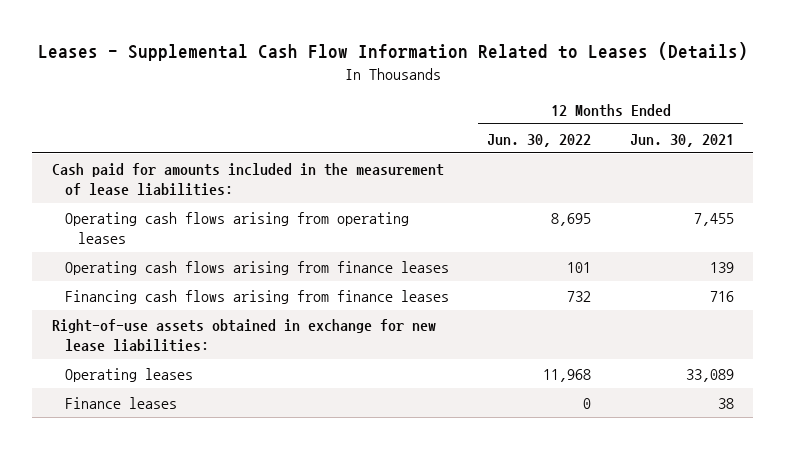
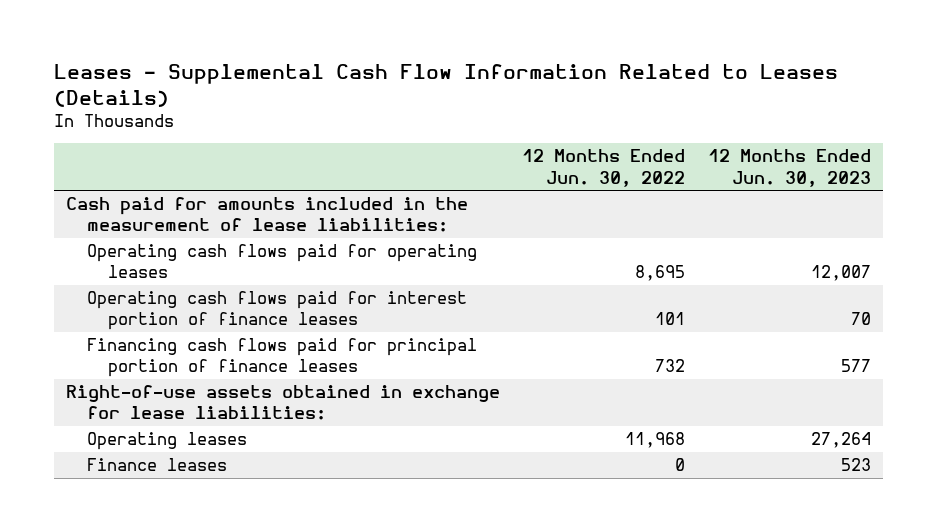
[629,133,734,147] Jun. 30, 2021 -> none
none -> [708,149,872,187] 12 Months Ended Jun. 30, 2023
[64,211,409,244] Operating cash flows arising from operating leases -> [86,244,477,279] Operating cash flows paid for operating leases
[64,260,449,275] Operating cash flows arising from finance leases -> [86,291,467,331] Operating cash flows paid for interest portion of finance leases
[64,289,449,304] Financing cash flows arising from finance leases -> [86,338,477,378] Financing cash flows paid for principal portion of finance leases
[51,318,436,352] Right-of-use assets obtained in exchange for new lease liabilities: -> [65,385,500,421] Right-of-use assets obtained in exchange for lease liabilities:

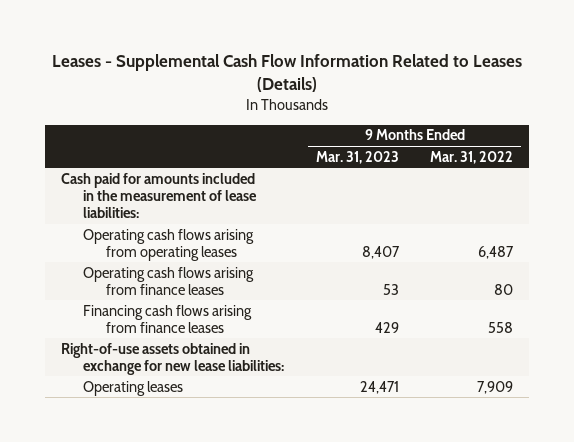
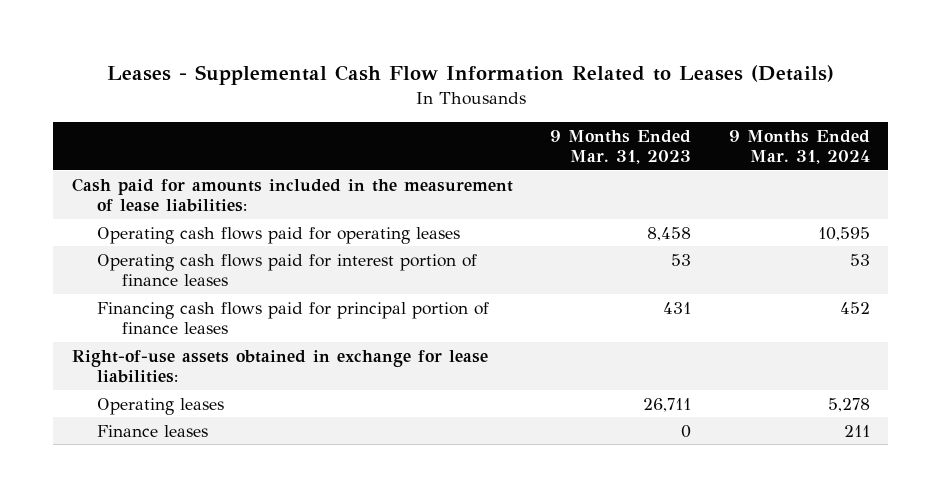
[430,150,514,164] Mar. 31, 2022 -> none
none -> [728,129,870,165] 9 Months Ended Mar. 31, 2024
[83,228,255,261] Operating cash flows arising from operating leases -> [96,226,460,244] Operating cash flows paid for operating leases
[361,245,400,259] 8,407 -> [647,226,692,241] 8,458
[83,266,255,295] Operating cash flows arising from finance leases -> [96,253,477,287] Operating cash flows paid for interest portion of finance leases
[83,304,253,333] Financing cash flows arising from finance leases -> [96,301,489,335] Financing cash flows paid for principal portion of finance leases
[374,321,399,333] 429 -> [663,301,692,314] 431
[60,342,285,375] Right-of-use assets obtained in exchange for new lease liabilities: -> [71,349,488,384] Right-of-use assets obtained in exchange for lease liabilities:
[359,380,399,394] 24,471 -> [643,397,692,412] 26,711
none -> [96,424,208,437] Finance leases

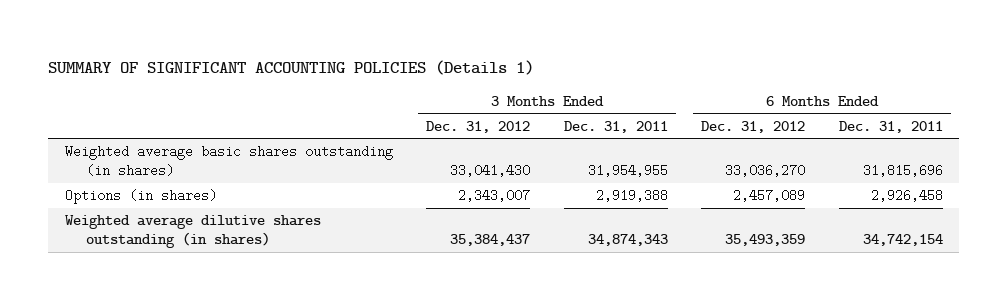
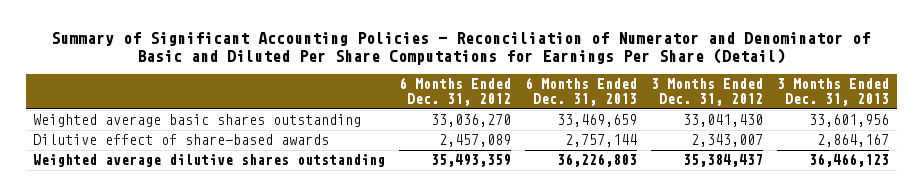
[47,59,534,75] SUMMARY OF SIGNIFICANT ACCOUNTING POLICIES (Details 1) -> [51,31,871,65] Summary of Significant Accounting Policies - Reconciliation of Numerator and Denominator of Basic and Diluted Per Share Computations for Earnings Per Share (Detail)
[563,120,668,133] Dec. 31, 2011 -> none
[838,120,943,133] Dec. 31, 2011 -> none
none -> [525,77,638,107] 6 Months Ended Dec. 31, 2013
none -> [777,78,890,107] 3 Months Ended Dec. 31, 2013
[64,145,393,177] Weighted average basic shares outstanding (in shares) -> [32,114,361,128] Weighted average basic shares outstanding
[64,189,217,205] Options (in shares) -> [32,134,329,146] Dilutive effect of share-based awards
[64,215,321,248] Weighted average dilutive shares outstanding (in shares) -> [32,154,385,168] Weighted average dilutive shares outstanding

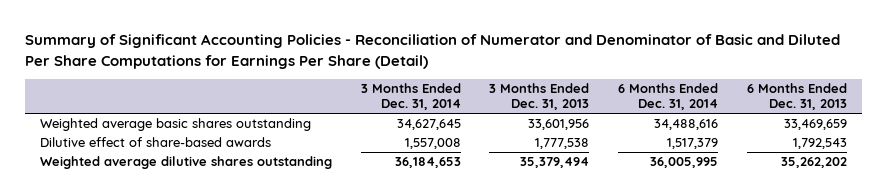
[398,77,511,107] 6 Months Ended Dec. 31, 2012 -> none
[651,78,764,107] 3 Months Ended Dec. 31, 2012 -> none
none -> [360,82,461,111] 3 Months Ended Dec. 31, 2014
none -> [618,82,719,111] 6 Months Ended Dec. 31, 2014
[565,134,638,148] 2,757,144 -> [793,138,848,150] 1,792,543
[817,134,890,148] 2,864,167 -> [535,138,590,150] 1,777,538
[557,153,638,168] 36,226,803 -> [781,157,848,169] 35,262,202
[809,153,890,168] 36,466,123 -> [520,157,590,169] 35,379,494

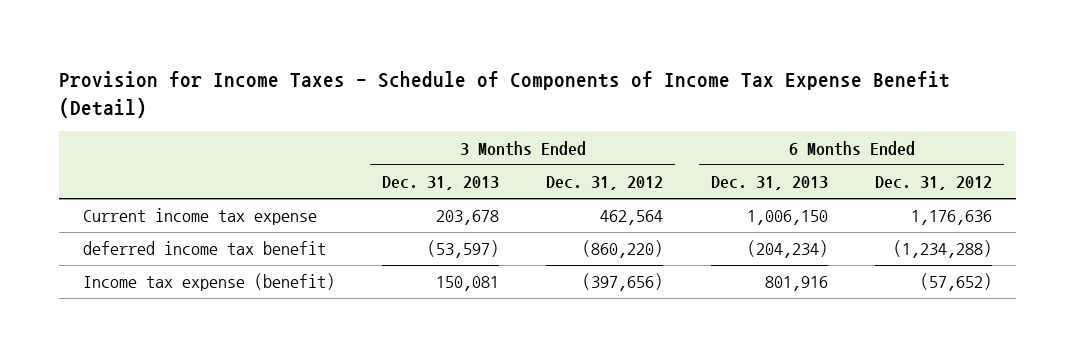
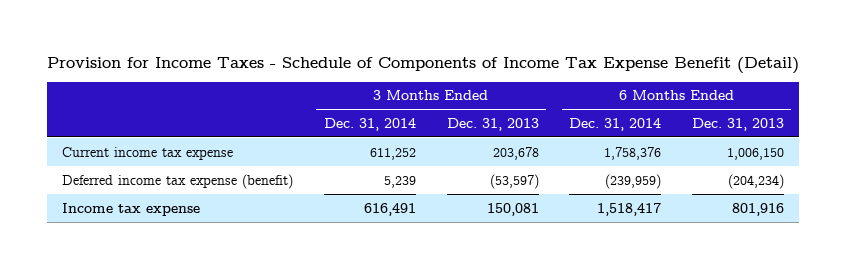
[546,176,664,191] Dec. 31, 2012 -> none
[875,176,993,191] Dec. 31, 2012 -> none
none -> [324,117,417,131] Dec. 31, 2014
none -> [569,117,662,131] Dec. 31, 2014
[82,241,326,256] deferred income tax benefit -> [62,173,294,189] Deferred income tax expense (benefit)
[82,273,335,292] Income tax expense (benefit) -> [62,202,201,216] Income tax expense

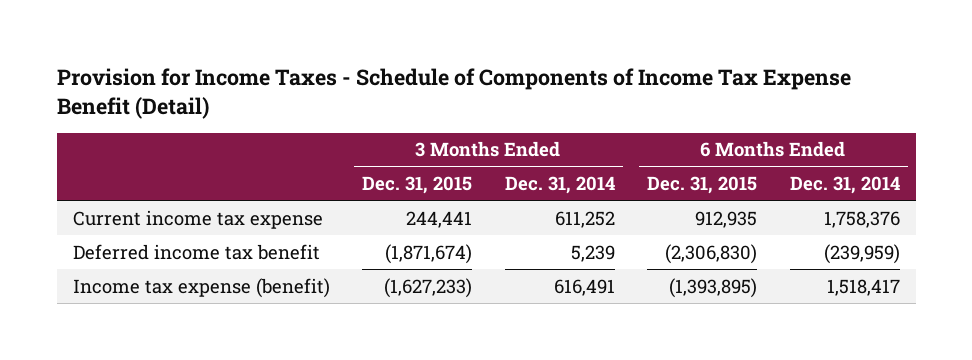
[446,117,539,131] Dec. 31, 2013 -> none
[691,117,784,131] Dec. 31, 2013 -> none
none -> [362,176,473,195] Dec. 31, 2015
none -> [647,176,758,195] Dec. 31, 2015
[62,173,294,189] Deferred income tax expense (benefit) -> [72,243,320,260] Deferred income tax benefit
[62,202,201,216] Income tax expense -> [72,277,330,298] Income tax expense (benefit)

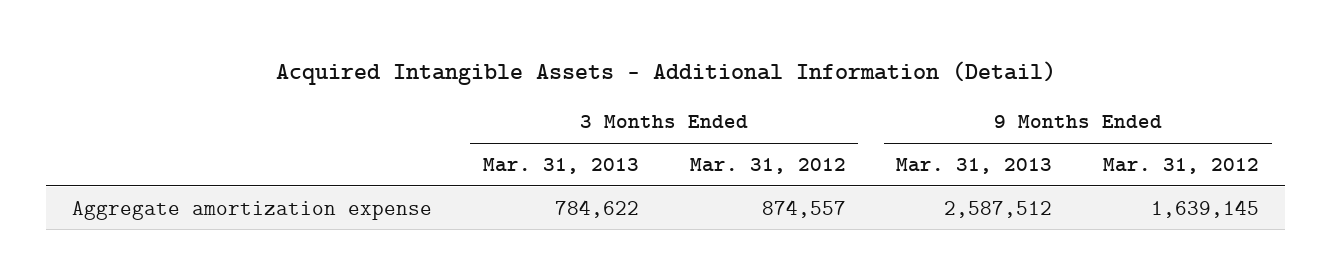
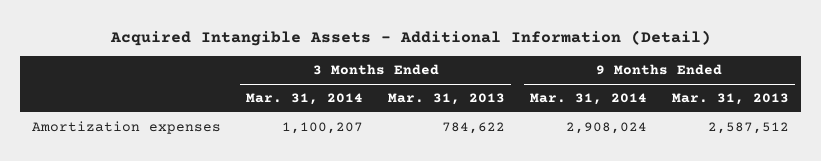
[689,157,846,174] Mar. 31, 2012 -> none
[1103,157,1260,174] Mar. 31, 2012 -> none
none -> [246,92,364,105] Mar. 31, 2014
none -> [529,92,647,105] Mar. 31, 2014
[71,200,432,220] Aggregate amortization expense -> [32,120,222,134] Amortization expenses

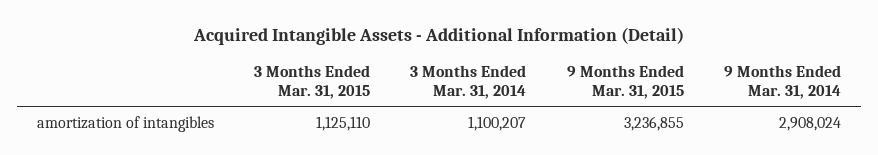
[388,92,506,105] Mar. 31, 2013 -> none
[671,92,789,105] Mar. 31, 2013 -> none
none -> [254,64,371,100] 3 Months Ended Mar. 31, 2015
none -> [566,64,684,100] 9 Months Ended Mar. 31, 2015
[32,120,222,134] Amortization expenses -> [36,115,214,132] amortization of intangibles

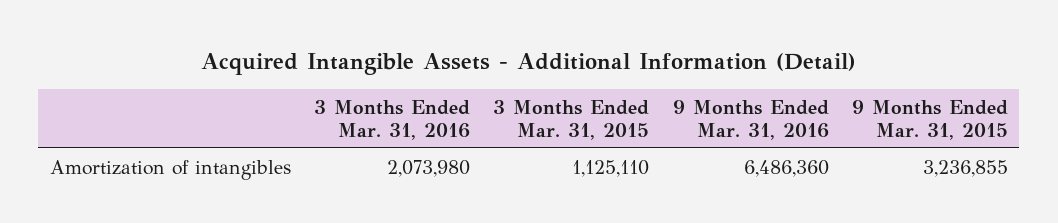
[410,64,527,100] 3 Months Ended Mar. 31, 2014 -> none
[723,64,841,100] 9 Months Ended Mar. 31, 2014 -> none
none -> [314,99,471,140] 3 Months Ended Mar. 31, 2016
none -> [672,99,829,140] 9 Months Ended Mar. 31, 2016
[36,115,214,132] amortization of intangibles -> [50,159,292,180] Amortization of intangibles

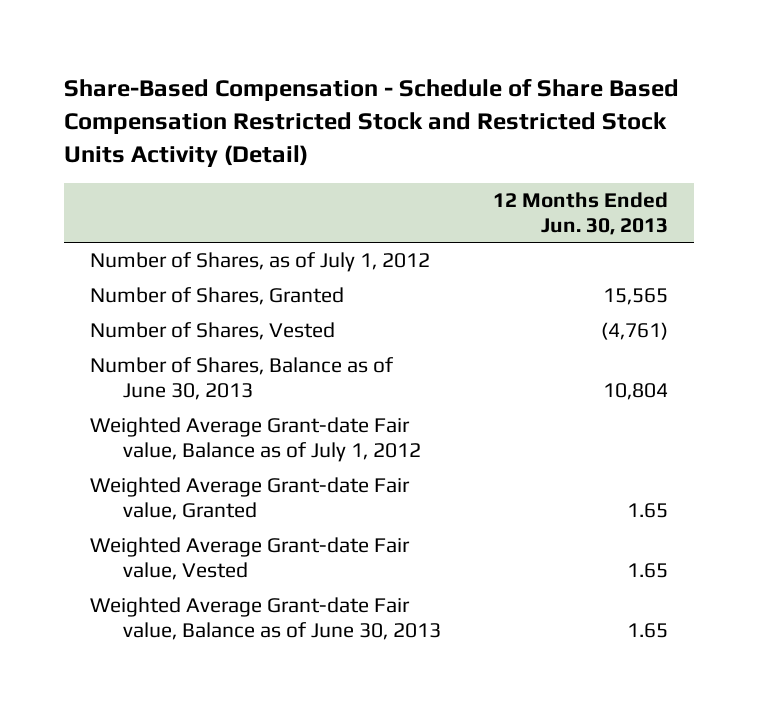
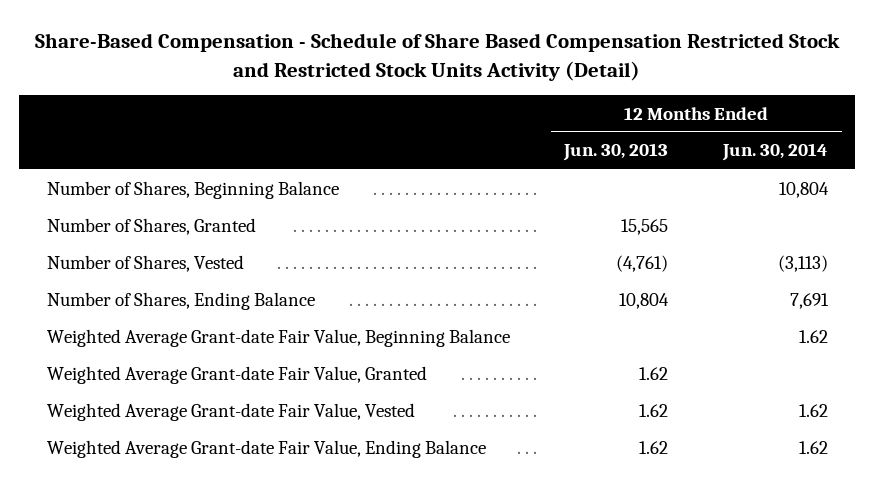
none -> [722,143,829,162] Jun. 30, 2014
[89,252,430,273] Number of Shares, as of July 1, 2012 -> [46,180,339,199] Number of Shares, Beginning Balance
[89,357,394,401] Number of Shares, Balance as of June 30, 2013 -> [46,291,315,310] Number of Shares, Ending Balance
[89,417,421,463] Weighted Average Grant-date Fair value, Balance as of July 1, 2012 -> [46,328,510,347] Weighted Average Grant-date Fair Value, Beginning Balance
[89,477,410,521] Weighted Average Grant-date Fair value, Granted -> [46,365,427,384] Weighted Average Grant-date Fair Value, Granted
[626,503,668,519] 1.65 -> [639,366,669,380] 1.62
[89,537,410,581] Weighted Average Grant-date Fair value, Vested -> [46,402,415,421] Weighted Average Grant-date Fair Value, Vested
[626,563,668,579] 1.65 -> [639,403,669,417] 1.62
[89,597,441,641] Weighted Average Grant-date Fair value, Balance as of June 30, 2013 -> [46,439,486,458] Weighted Average Grant-date Fair Value, Ending Balance
[626,623,668,639] 1.65 -> [639,440,669,454] 1.62

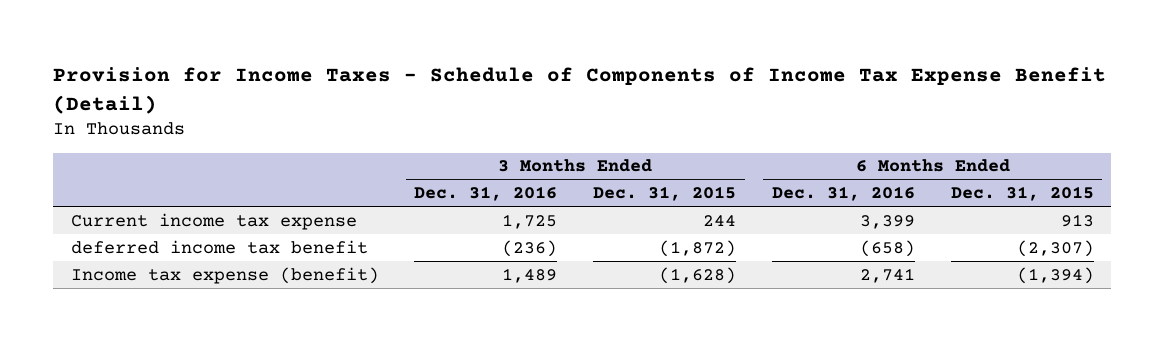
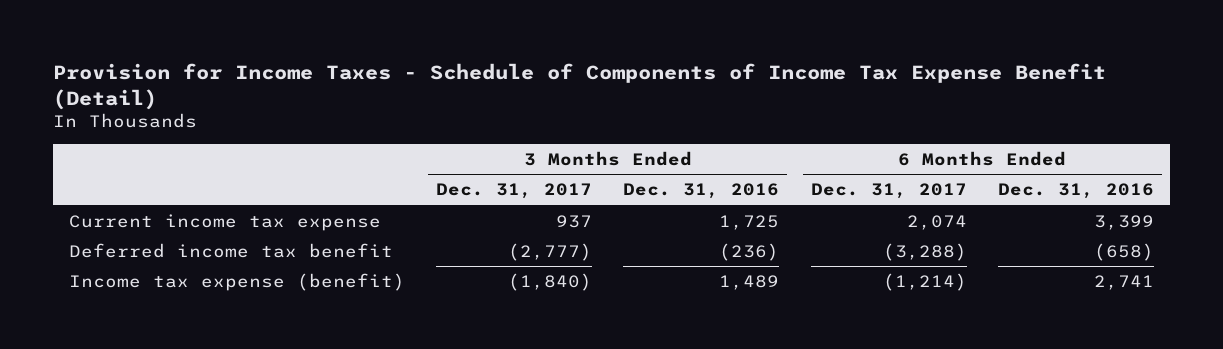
[593,186,737,202] Dec. 31, 2015 -> none
[950,186,1094,202] Dec. 31, 2015 -> none
none -> [435,183,592,200] Dec. 31, 2017
none -> [810,183,967,200] Dec. 31, 2017
[70,239,368,254] deferred income tax benefit -> [68,243,393,259] Deferred income tax benefit

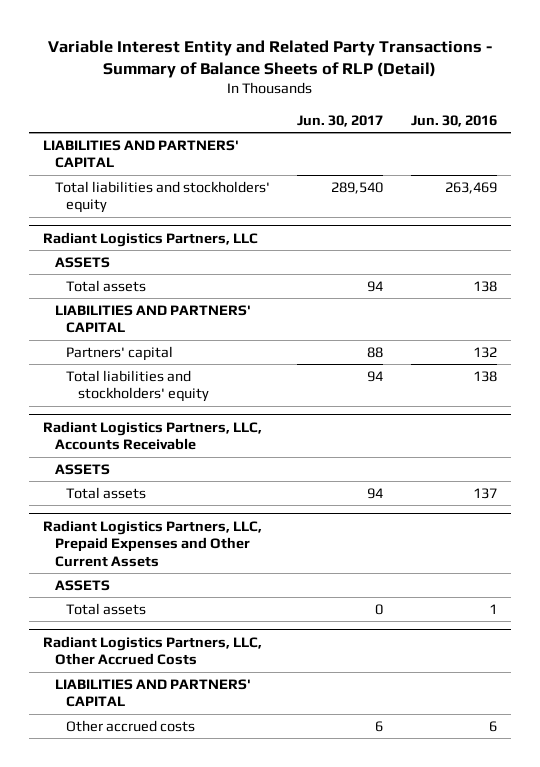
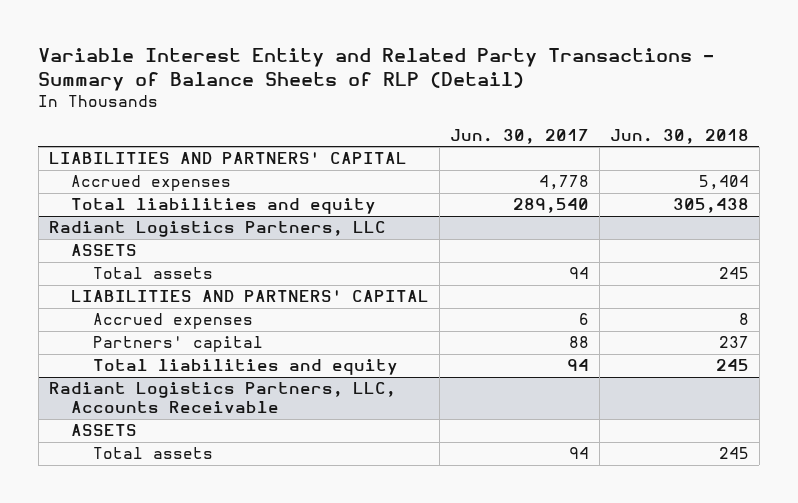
[411,114,498,127] Jun. 30, 2016 -> none
none -> [609,128,749,144] Jun. 30, 2018
none -> [70,175,231,192] Accrued expenses
[54,180,270,214] Total liabilities and stockholders' equity -> [70,198,376,215] Total liabilities and equity
none -> [92,313,253,330] Accrued expenses
[66,369,209,403] Total liabilities and stockholders' equity -> [92,359,398,376] Total liabilities and equity
[43,519,263,567] Radiant Logistics Partners, LLC, Prepaid Expenses and Other Current Assets -> none
[54,579,110,591] ASSETS -> none
[66,602,147,615] Total assets -> none
[43,635,263,666] Radiant Logistics Partners, LLC, Other Accrued Costs -> none
[54,678,251,708] LIABILITIES AND PARTNERS' CAPITAL -> none
[66,719,196,732] Other accrued costs -> none

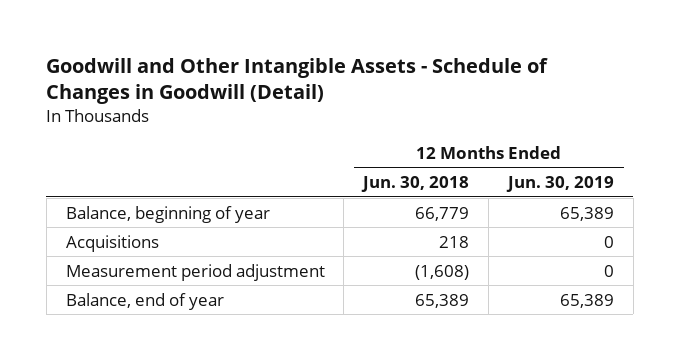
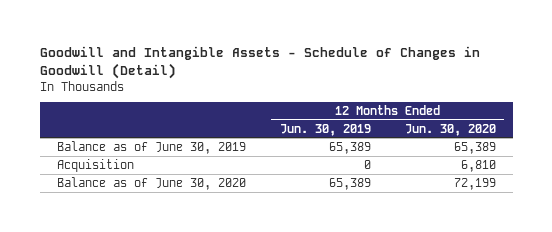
[46,57,549,104] Goodwill and Other Intangible Assets - Schedule of Changes in Goodwill (Detail) -> [39,46,480,80] Goodwill and Intangible Assets - Schedule of Changes in Goodwill (Detail)
[361,176,470,193] Jun. 30, 2018 -> none
none -> [404,123,496,136] Jun. 30, 2020
[65,263,325,281] Measurement period adjustment -> none
[65,205,270,223] Balance, beginning of year -> [56,140,246,154] Balance as of June 30, 2019
[65,234,159,252] Acquisitions -> [56,158,134,172] Acquisition
[65,292,224,310] Balance, end of year -> [56,176,246,190] Balance as of June 30, 2020

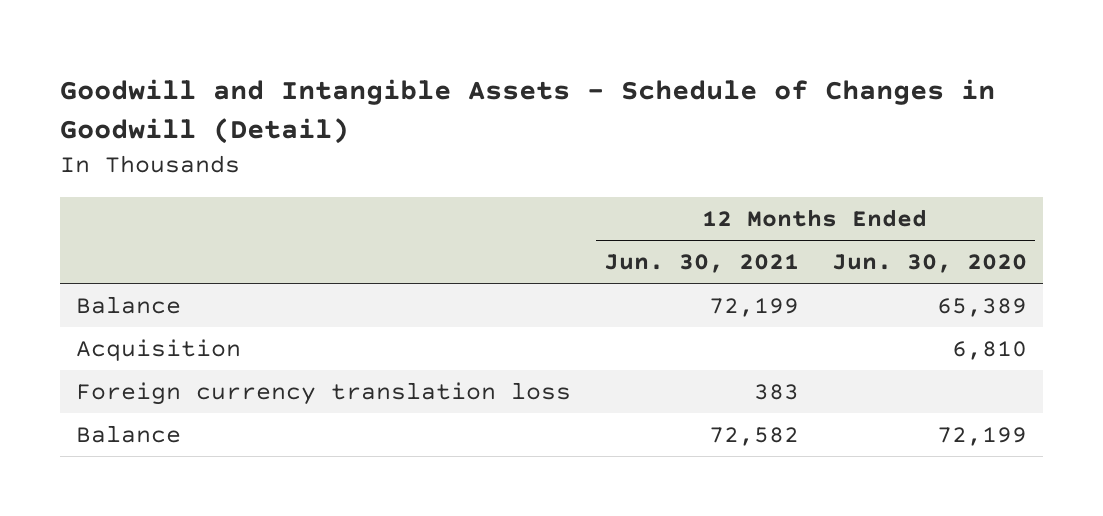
[279,123,371,136] Jun. 30, 2019 -> none
none -> [603,254,799,274] Jun. 30, 2021
[56,140,246,154] Balance as of June 30, 2019 -> [76,296,182,315] Balance
none -> [76,382,572,406] Foreign currency translation loss
[56,176,246,190] Balance as of June 30, 2020 -> [76,425,182,444] Balance

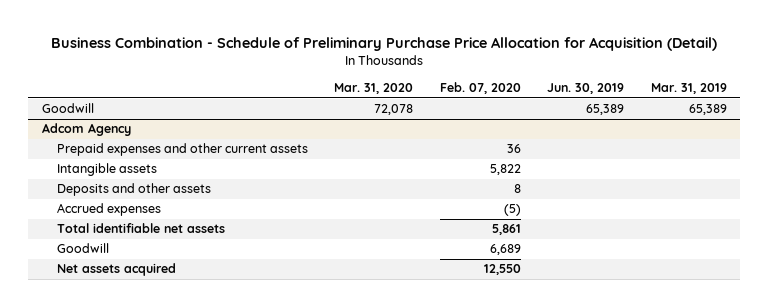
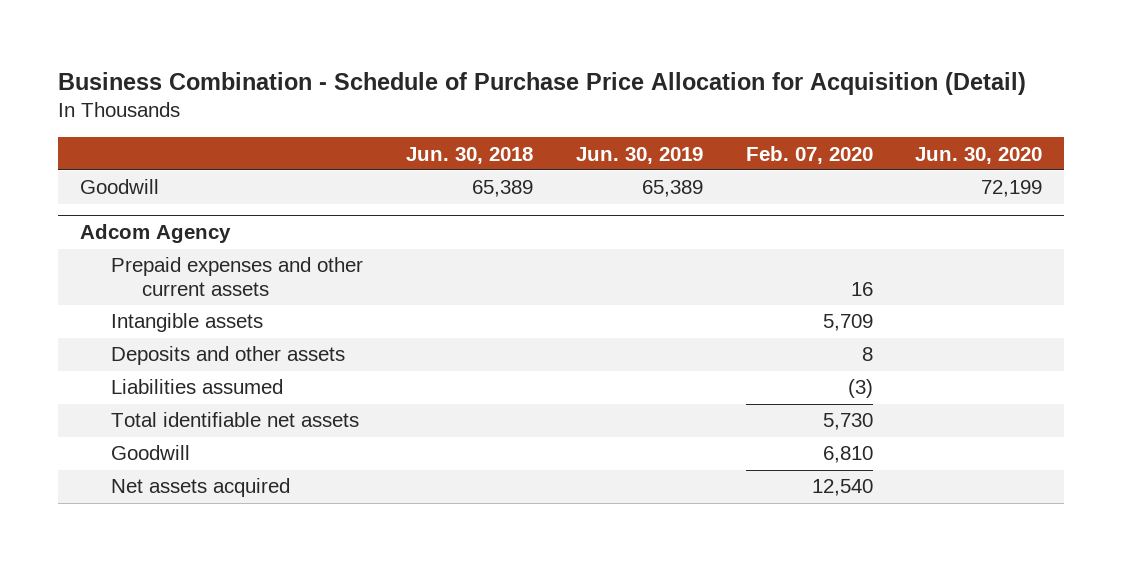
[51,37,718,52] Business Combination - Schedule of Preliminary Purchase Price Allocation for Acquisition (Detail) -> [58,71,1027,95] Business Combination - Schedule of Purchase Price Allocation for Acquisition (Detail)
[334,83,414,95] Mar. 31, 2020 -> none
[650,83,727,95] Mar. 31, 2019 -> none
none -> [405,146,533,164] Jun. 30, 2018
none -> [915,146,1043,164] Jun. 30, 2020
[506,144,521,154] 36 -> [850,282,873,297] 16
[489,164,521,176] 5,822 -> [822,314,873,332] 5,709
[57,203,162,217] Accrued expenses -> none
none -> [110,379,283,395] Liabilities assumed
[491,224,521,236] 5,861 -> [822,413,873,431] 5,730
[489,244,521,256] 6,689 -> [822,446,873,464] 6,810
[483,264,521,276] 12,550 -> [811,479,873,497] 12,540

